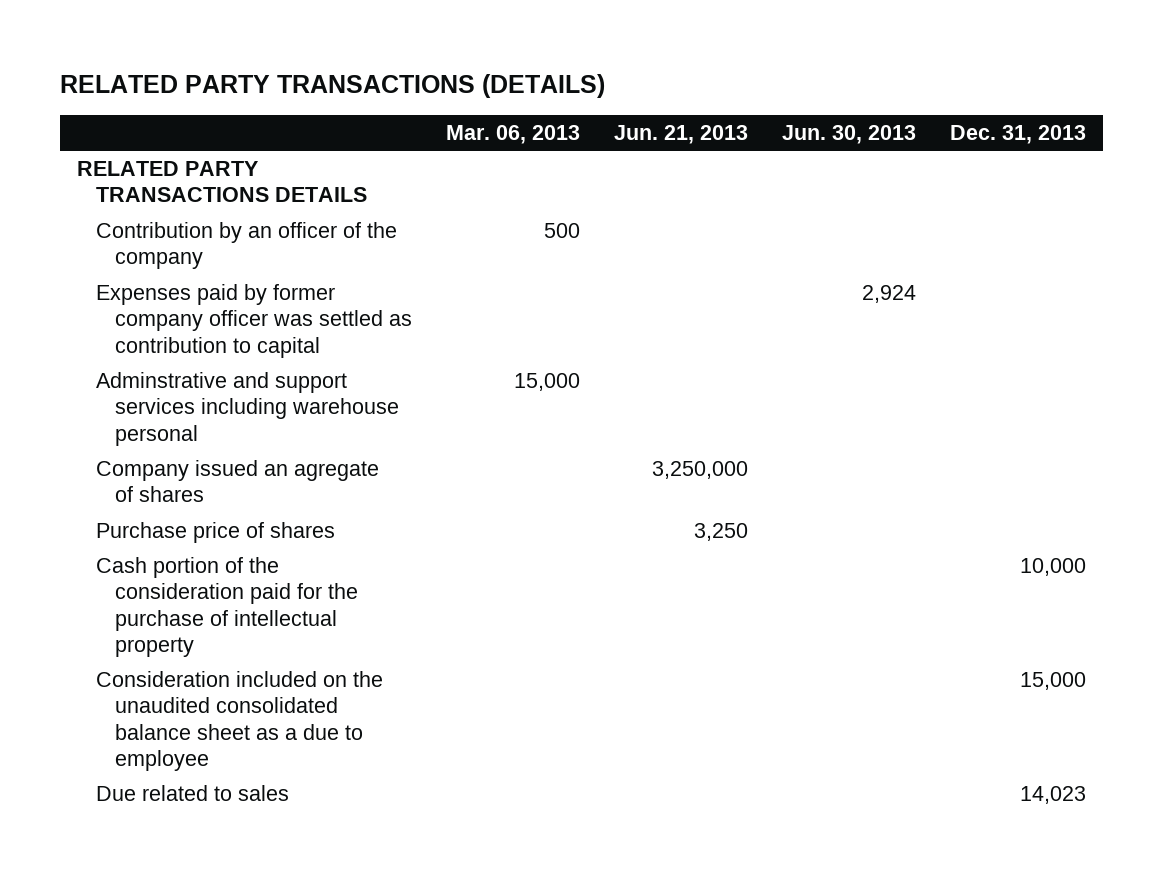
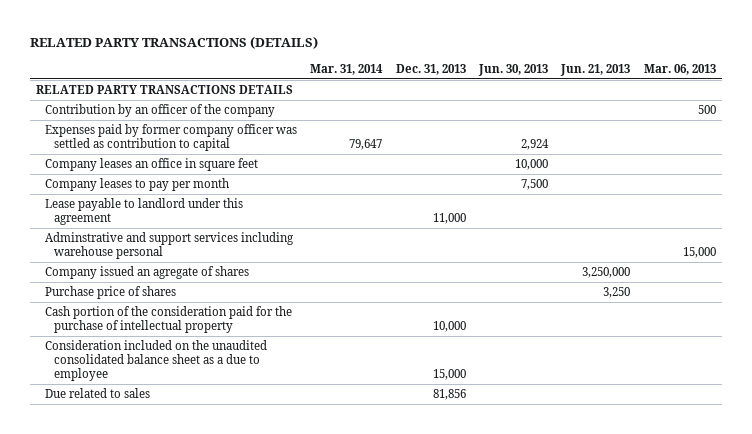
none -> [310,63,384,75] Mar. 31, 2014
none -> [45,158,259,172] Company leases an office in square feet
none -> [45,178,230,192] Company leases to pay per month
none -> [45,198,244,226] Lease payable to landlord under this agreement
[1020,786,1087,805] 14,023 -> [432,389,466,401] 81,856

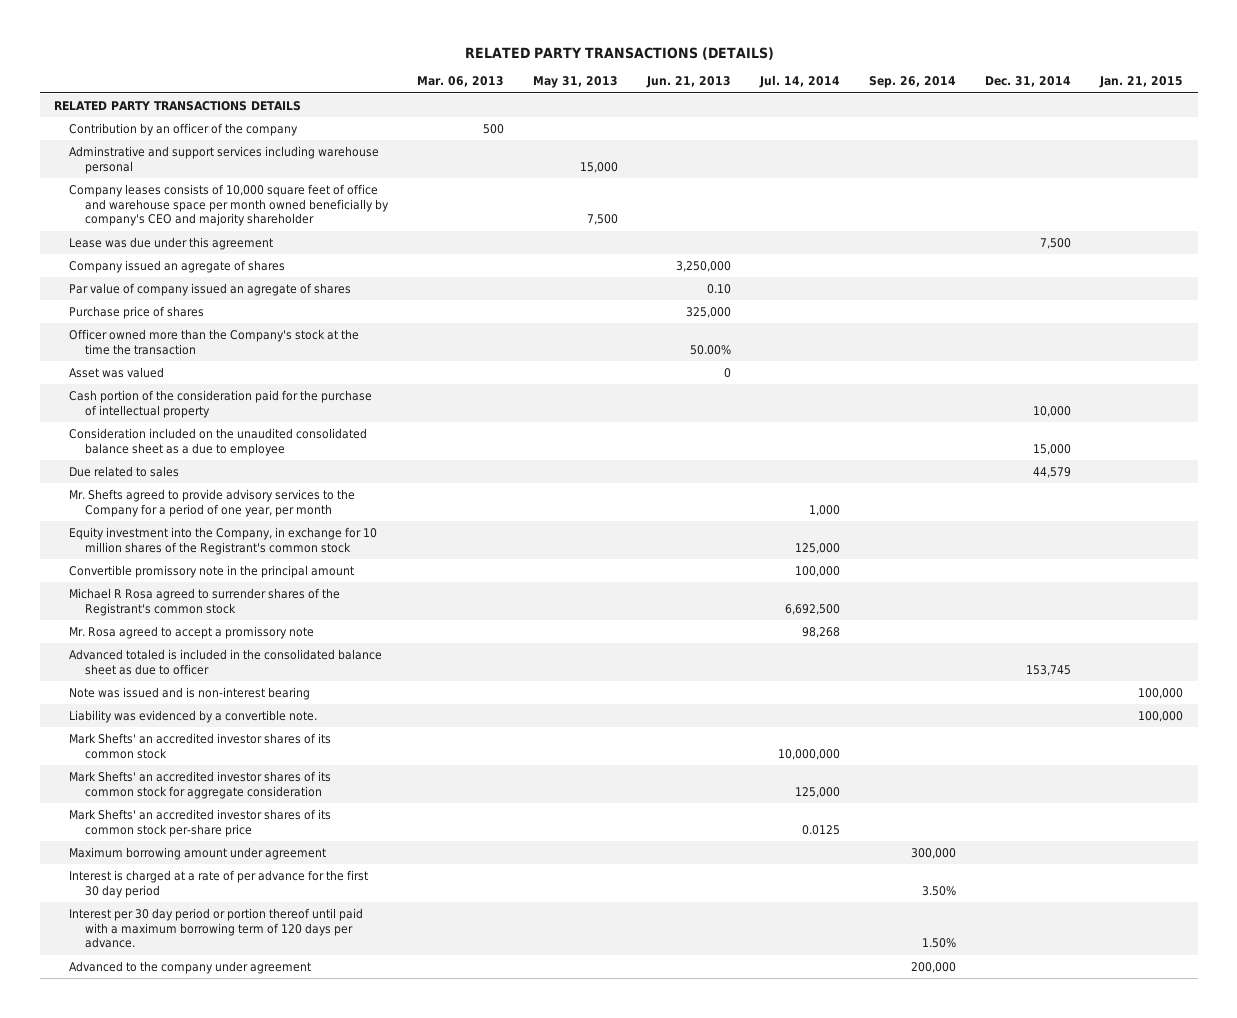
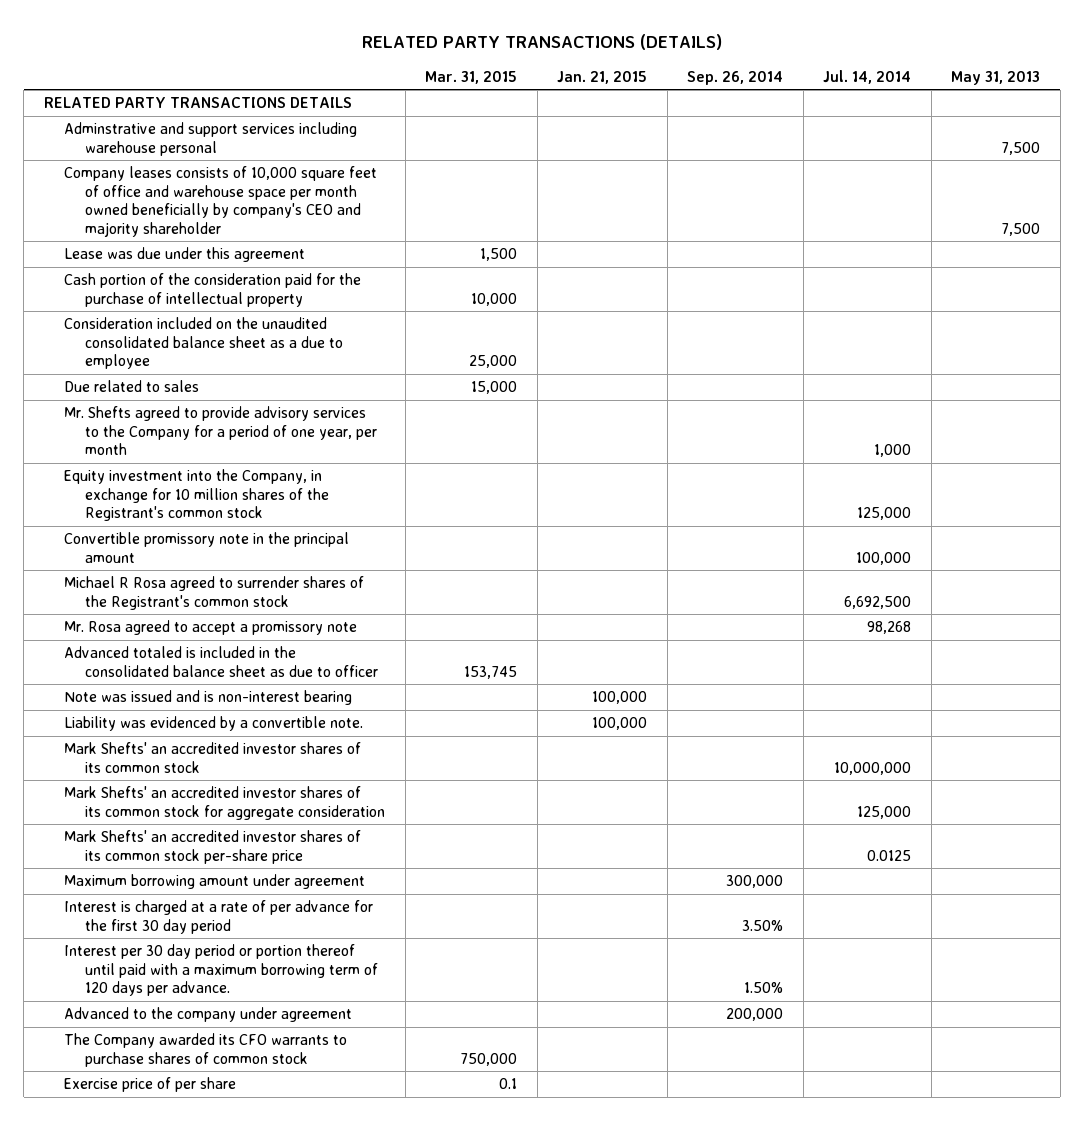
[416,76,504,88] Mar. 06, 2013 -> none
[646,76,732,89] Jun. 21, 2013 -> none
[985,76,1072,88] Dec. 31, 2014 -> none
none -> [425,70,518,84] Mar. 31, 2015
[69,122,299,136] Contribution by an officer of the company -> none
[579,161,618,173] 15,000 -> [1001,141,1041,155] 7,500
[69,259,286,273] Company issued an agregate of shares -> none
[69,282,352,296] Par value of company issued an agregate of shares -> none
[69,305,205,319] Purchase price of shares -> none
[69,328,360,355] Officer owned more than the Company's stock at the time the transaction -> none
[69,366,165,378] Asset was valued -> none
none -> [64,1033,348,1067] The Company awarded its CFO warrants to purchase shares of common stock
none -> [64,1077,237,1093] Exercise price of per share

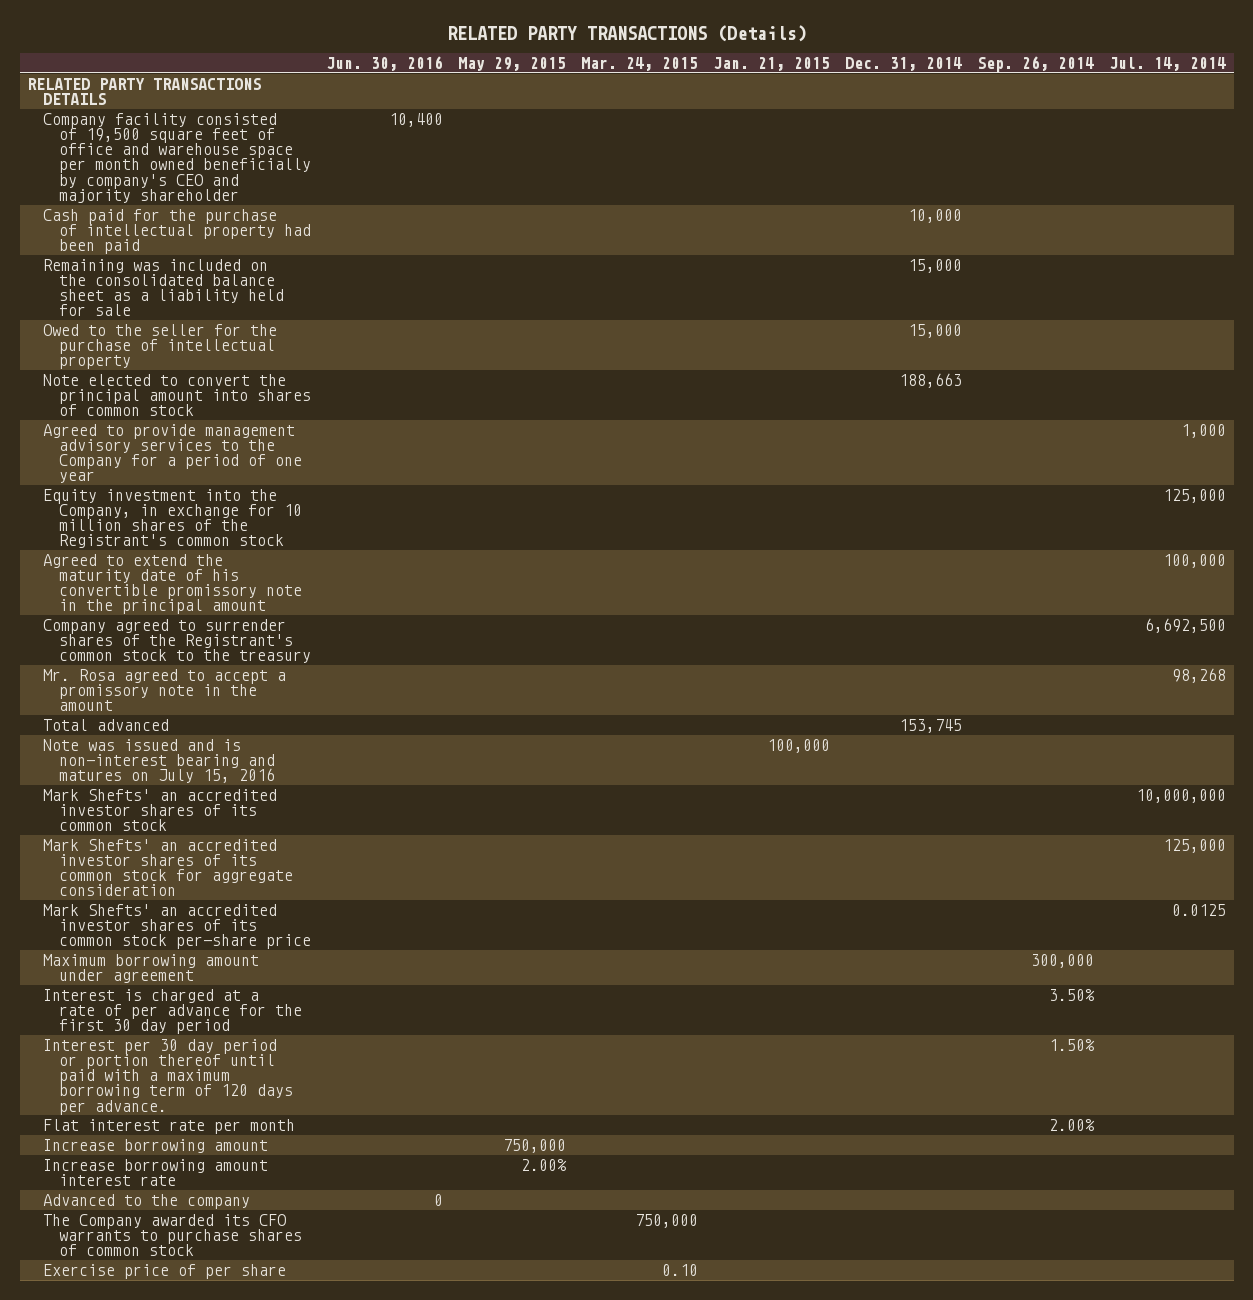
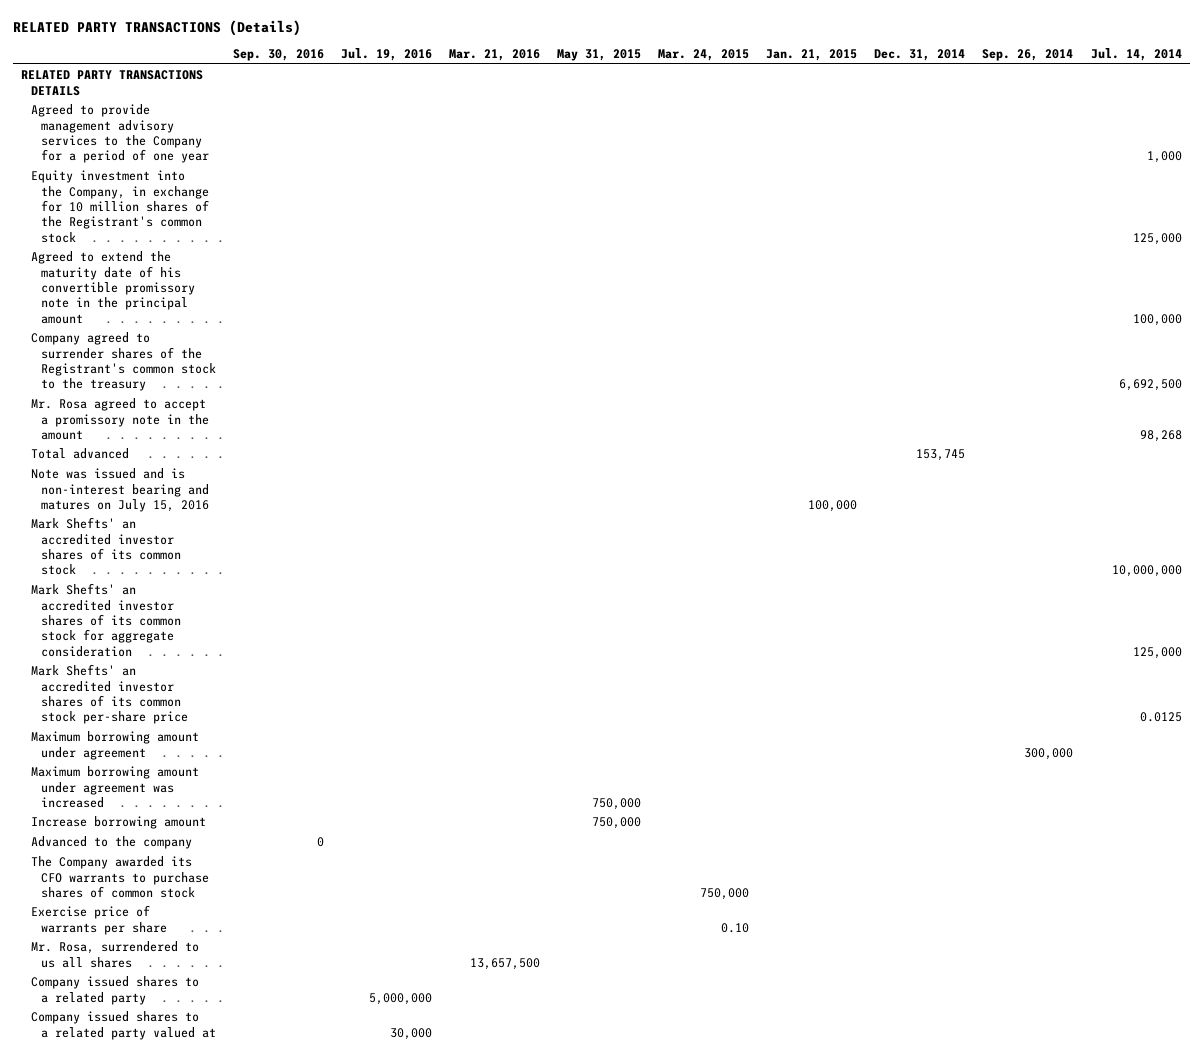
[325,55,443,71] Jun. 30, 2016 -> none
[457,56,566,71] May 29, 2015 -> none
none -> [232,49,324,62] Sep. 30, 2016
none -> [340,48,432,62] Jul. 19, 2016
none -> [448,49,540,62] Mar. 21, 2016
none -> [557,49,642,62] May 31, 2015
[43,112,311,203] Company facility consisted of 19,500 square feet of office and warehouse space per month owned beneficially by company's CEO and majority shareholder -> none
[43,208,311,255] Cash paid for the purchase of intellectual property had been paid -> none
[43,258,284,317] Remaining was included on the consolidated balance sheet as a liability held for sale -> none
[43,323,278,370] Owed to the seller for the purchase of intellectual property -> none
[43,373,311,417] Note elected to convert the principal amount into shares of common stock -> none
[43,988,302,1035] Interest is charged at a rate of per advance for the first 30 day period -> none
[43,1038,293,1115] Interest per 30 day period or portion thereof until paid with a maximum borrowing term of 120 days per advance. -> none
[43,1118,296,1134] Flat interest rate per month -> none
none -> [30,766,199,808] Maximum borrowing amount under agreement was increased
[43,1158,269,1187] Increase borrowing amount interest rate -> none
[43,1263,287,1279] Exercise price of per share -> [30,905,167,935] Exercise price of warrants per share
none -> [30,941,199,968] Mr. Rosa, surrendered to us all shares
none -> [30,976,199,1005] Company issued shares to a related party
none -> [30,1011,216,1040] Company issued shares to a related party valued at

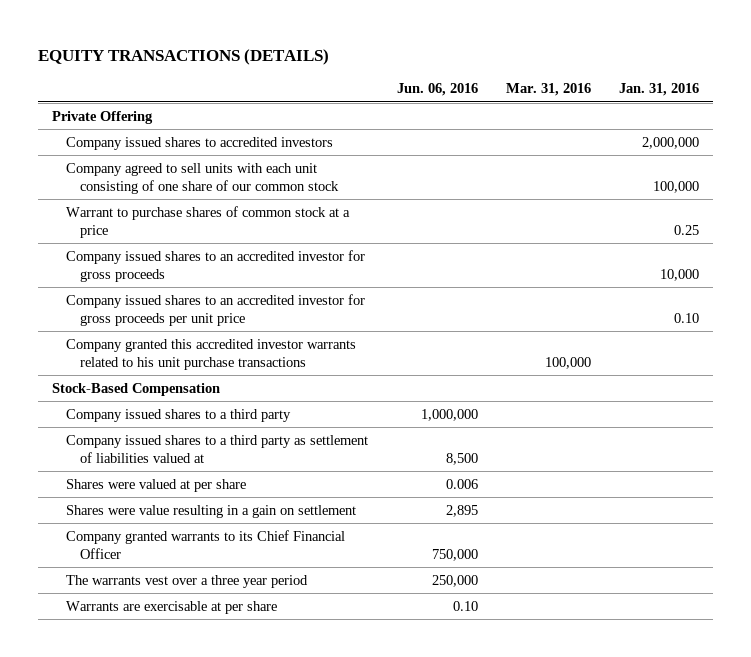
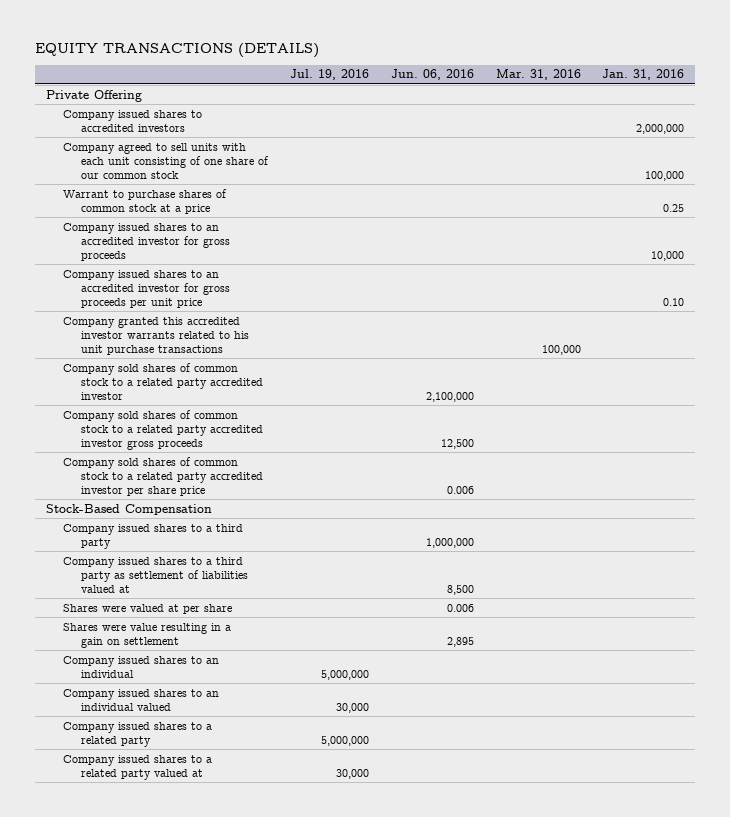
none -> [289,69,369,81] Jul. 19, 2016
none -> [63,362,263,401] Company sold shares of common stock to a related party accredited investor
none -> [63,409,263,451] Company sold shares of common stock to a related party accredited investor gross proceeds
none -> [63,456,263,497] Company sold shares of common stock to a related party accredited investor per share price
[66,529,346,559] Company granted warrants to its Chief Financial Officer -> none
[66,574,309,588] The warrants vest over a three year period -> none
[66,600,278,614] Warrants are exercisable at per share -> none
none -> [63,655,220,678] Company issued shares to an individual
none -> [63,688,220,711] Company issued shares to an individual valued
none -> [63,721,213,747] Company issued shares to a related party
none -> [63,754,213,780] Company issued shares to a related party valued at

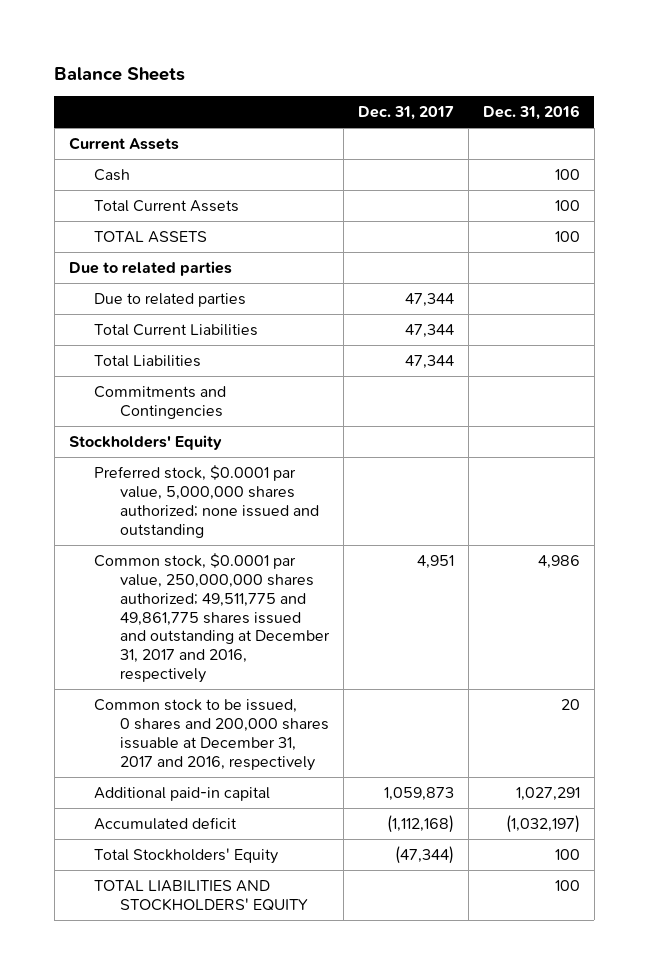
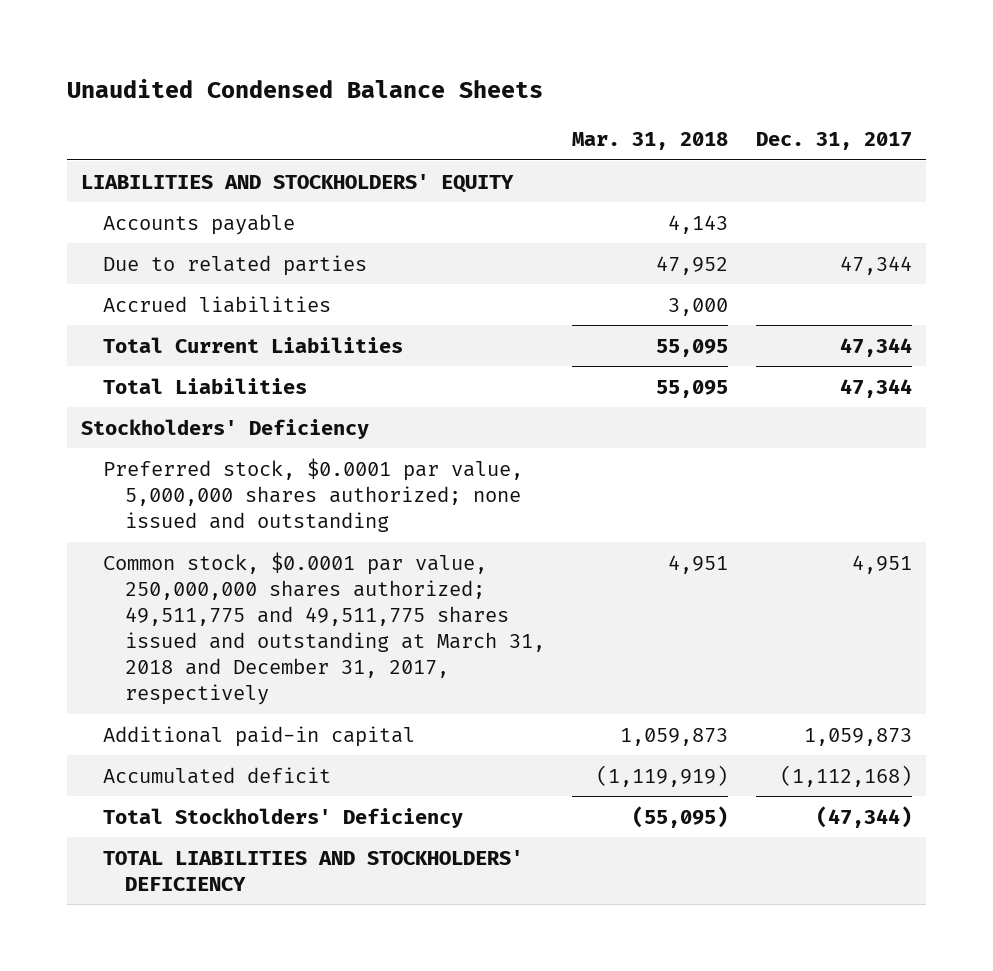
[54,66,186,81] Balance Sheets -> [66,79,543,99] Unaudited Condensed Balance Sheets
[482,105,580,121] Dec. 31, 2016 -> none
none -> [572,132,729,151] Mar. 31, 2018
[68,137,179,151] Current Assets -> none
[94,169,131,182] Cash -> none
[94,200,240,213] Total Current Assets -> none
[94,231,208,244] TOTAL ASSETS -> none
[68,261,232,277] Due to related parties -> none
none -> [80,173,514,193] LIABILITIES AND STOCKHOLDERS' EQUITY
none -> [102,213,295,235] Accounts payable
none -> [102,295,331,313] Accrued liabilities
[94,386,227,420] Commitments and Contingencies -> none
[68,435,222,451] Stockholders' Equity -> [80,418,369,439] Stockholders' Deficiency
[94,699,329,771] Common stock to be issued, 0 shares and 200,000 shares issuable at December 31, 2017 and 2016, respectively -> none
[94,553,330,683] Common stock, $0.0001 par value, 250,000,000 shares authorized; 49,511,775 and 49,861,775 shares issued and outstanding at December 31, 2017 and 2016, respectively -> [102,551,545,706] Common stock, $0.0001 par value, 250,000,000 shares authorized; 49,511,775 and 49,511,775 shares issued and outstanding at March 31, 2018 and December 31, 2017, respectively
[94,848,279,865] Total Stockholders' Equity -> [102,807,463,828] Total Stockholders' Deficiency
[94,880,308,912] TOTAL LIABILITIES AND STOCKHOLDERS' EQUITY -> [102,849,523,891] TOTAL LIABILITIES AND STOCKHOLDERS' DEFICIENCY

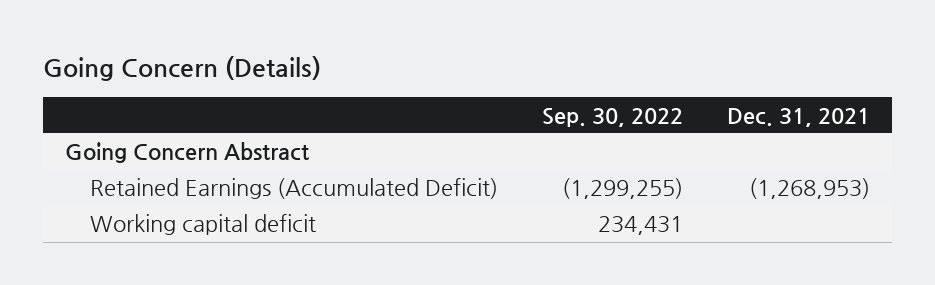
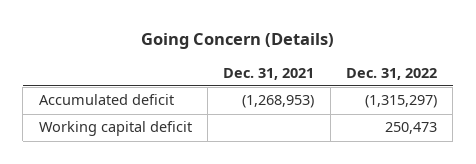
[541,107,683,127] Sep. 30, 2022 -> none
none -> [345,67,437,80] Dec. 31, 2022
[65,142,310,164] Going Concern Abstract -> none
[89,178,498,200] Retained Earnings (Accumulated Deficit) -> [38,94,174,106] Accumulated deficit

